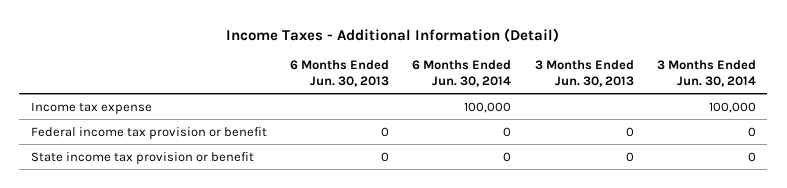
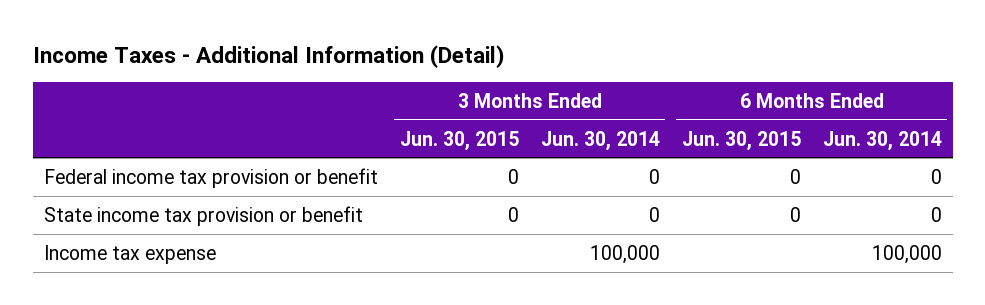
[290,60,390,88] 6 Months Ended Jun. 30, 2013 -> none
[534,60,634,88] 3 Months Ended Jun. 30, 2013 -> none
none -> [399,130,519,151] Jun. 30, 2015
none -> [681,130,801,151] Jun. 30, 2015
[30,101,152,115] Income tax expense -> [43,244,216,264] Income tax expense

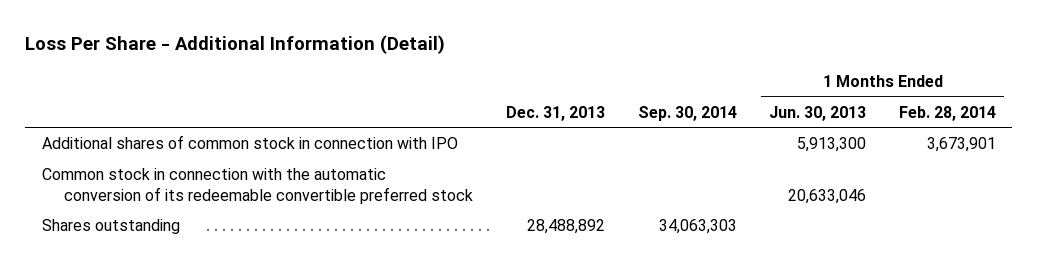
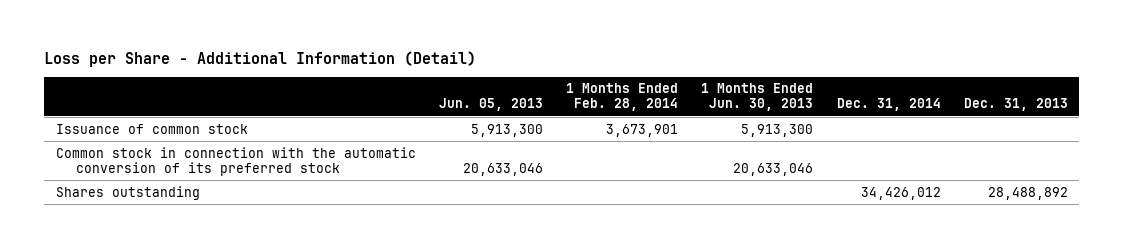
[25,35,446,55] Loss Per Share - Additional Information (Detail) -> [43,50,476,67] Loss per Share - Additional Information (Detail)
[637,105,737,121] Sep. 30, 2014 -> none
none -> [438,98,543,112] Jun. 05, 2013
none -> [836,98,941,112] Dec. 31, 2014
[41,134,458,149] Additional shares of common stock in connection with IPO -> [55,123,248,134] Issuance of common stock
[41,167,474,204] Common stock in connection with the automatic conversion of its redeemable convertible preferred stock -> [55,146,416,176] Common stock in connection with the automatic conversion of its preferred stock

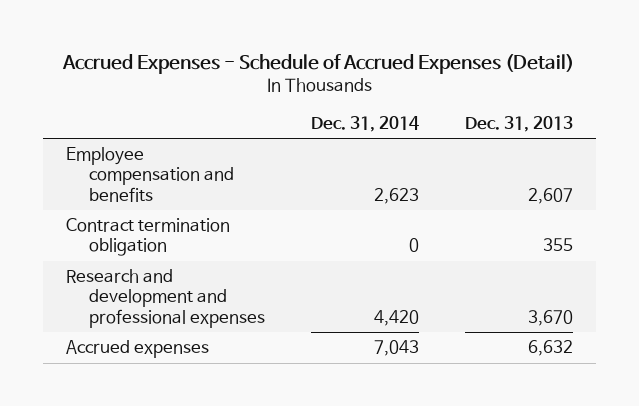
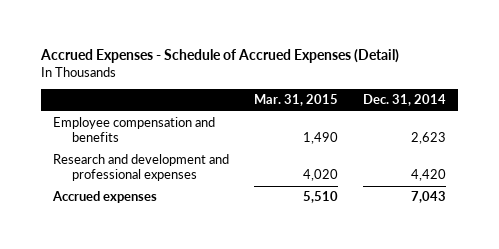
[464,115,573,132] Dec. 31, 2013 -> none
none -> [253,94,338,107] Mar. 31, 2015
[66,218,231,257] Contract termination obligation -> none

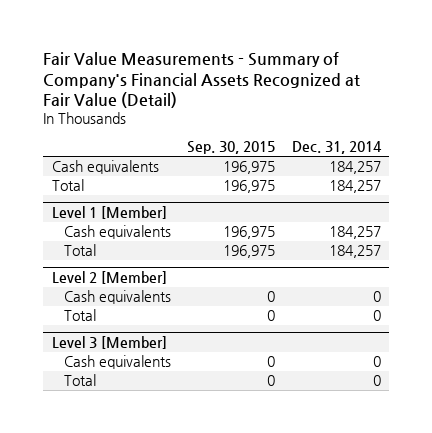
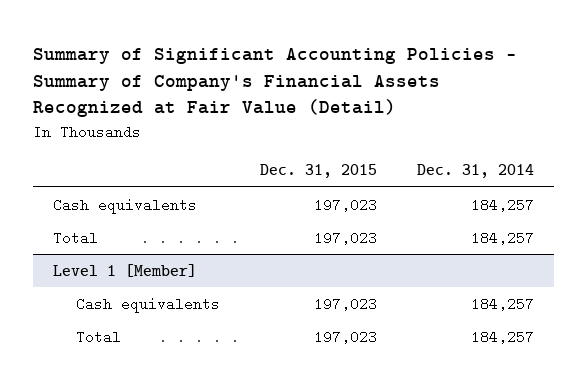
[43,52,361,109] Fair Value Measurements - Summary of Company's Financial Assets Recognized at Fair Value (Detail) -> [32,47,517,118] Summary of Significant Accounting Policies - Summary of Company's Financial Assets Recognized at Fair Value (Detail)
[187,140,276,154] Sep. 30, 2015 -> none
none -> [260,164,378,179] Dec. 31, 2015
[51,271,167,285] Level 2 [Member] -> none
[63,290,171,305] Cash equivalents -> none
[63,309,96,322] Total -> none
[51,336,167,350] Level 3 [Member] -> none
[63,355,171,370] Cash equivalents -> none
[63,374,96,387] Total -> none

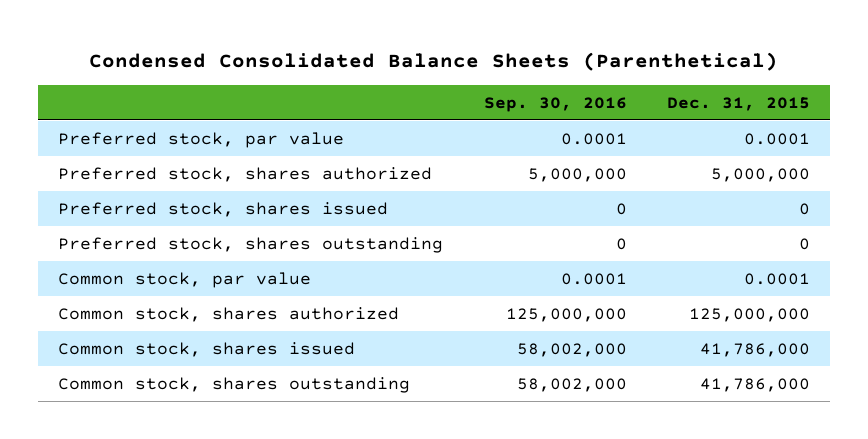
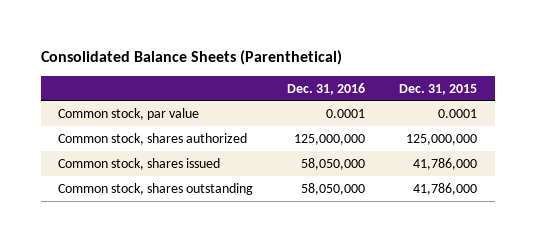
[89,51,779,71] Condensed Consolidated Balance Sheets (Parenthetical) -> [40,49,342,65] Consolidated Balance Sheets (Parenthetical)
[483,96,627,112] Sep. 30, 2016 -> none
none -> [287,82,366,95] Dec. 31, 2016
[58,131,345,148] Preferred stock, par value -> none
[58,166,433,182] Preferred stock, shares authorized -> none
[58,201,389,217] Preferred stock, shares issued -> none
[58,236,444,253] Preferred stock, shares outstanding -> none

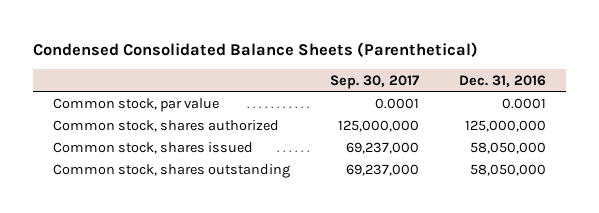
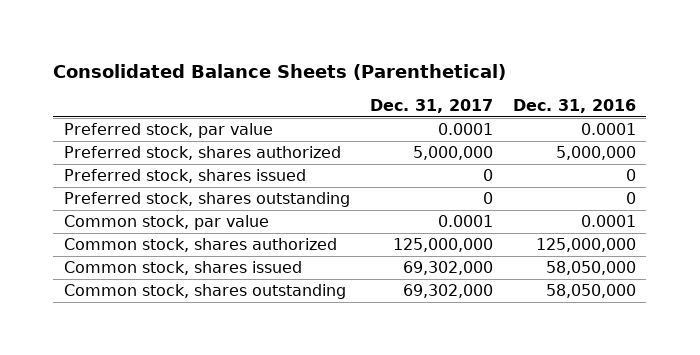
[32,41,478,57] Condensed Consolidated Balance Sheets (Parenthetical) -> [53,63,507,80] Consolidated Balance Sheets (Parenthetical)
[329,74,419,89] Sep. 30, 2017 -> none
none -> [369,98,493,113] Dec. 31, 2017
none -> [63,123,273,139] Preferred stock, par value
none -> [63,146,341,161] Preferred stock, shares authorized
none -> [63,169,306,184] Preferred stock, shares issued
none -> [63,192,350,208] Preferred stock, shares outstanding

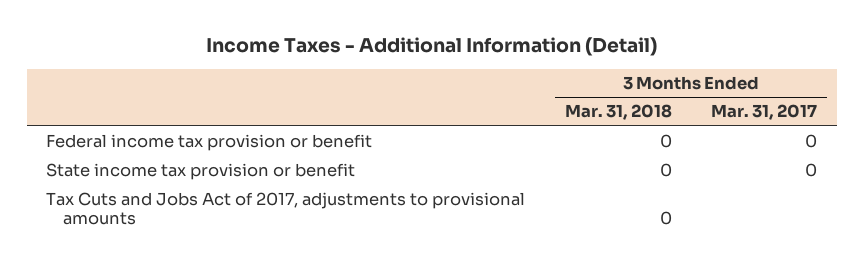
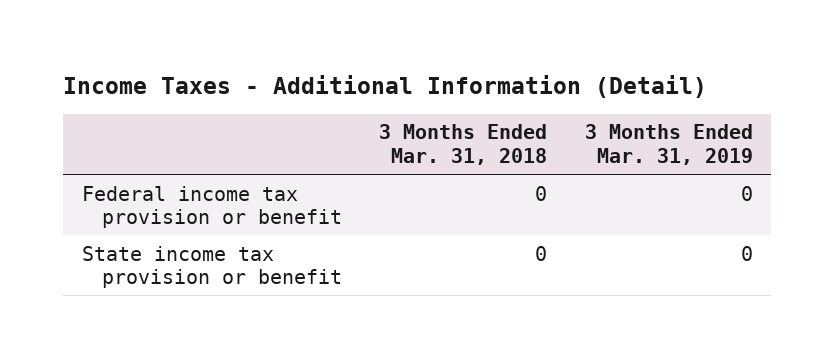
[710,104,817,121] Mar. 31, 2017 -> none
none -> [584,124,753,166] 3 Months Ended Mar. 31, 2019
[46,192,526,226] Tax Cuts and Jobs Act of 2017, adjustments to provisional amounts -> none

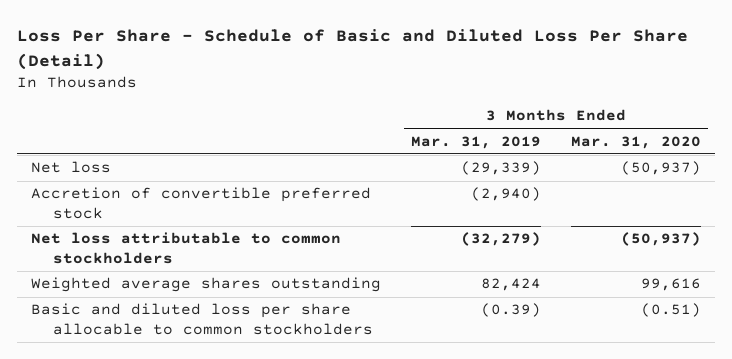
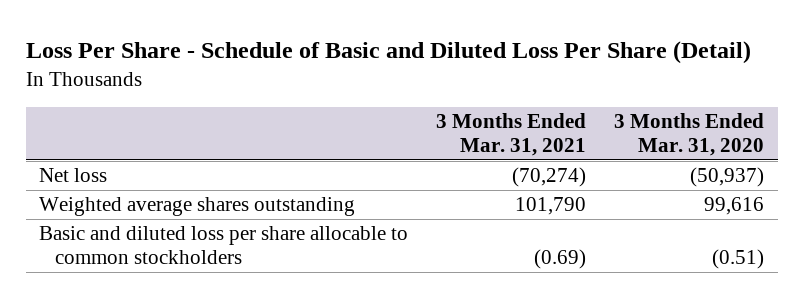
[411,135,542,149] Mar. 31, 2019 -> none
none -> [436,112,587,157] 3 Months Ended Mar. 31, 2021
[31,187,372,219] Accretion of convertible preferred stock -> none
[31,232,342,264] Net loss attributable to common stockholders -> none

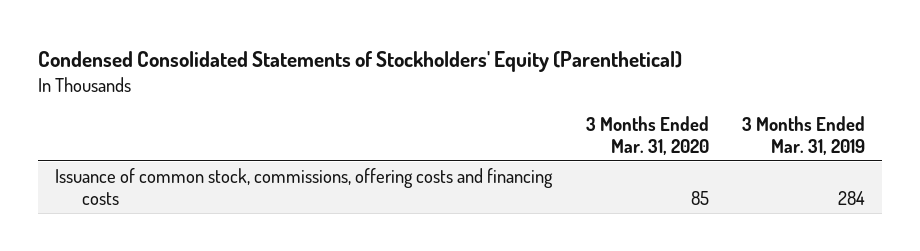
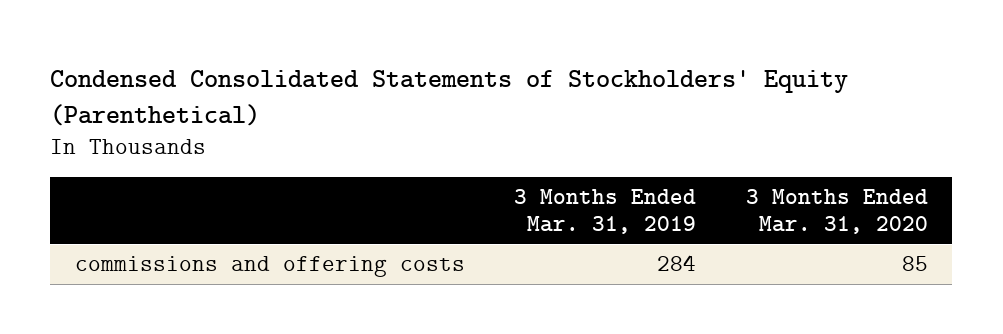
[55,167,554,206] Issuance of common stock, commissions, offering costs and financing costs -> [75,256,466,278] commissions and offering costs

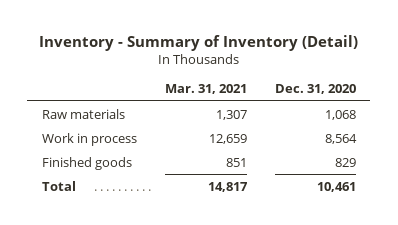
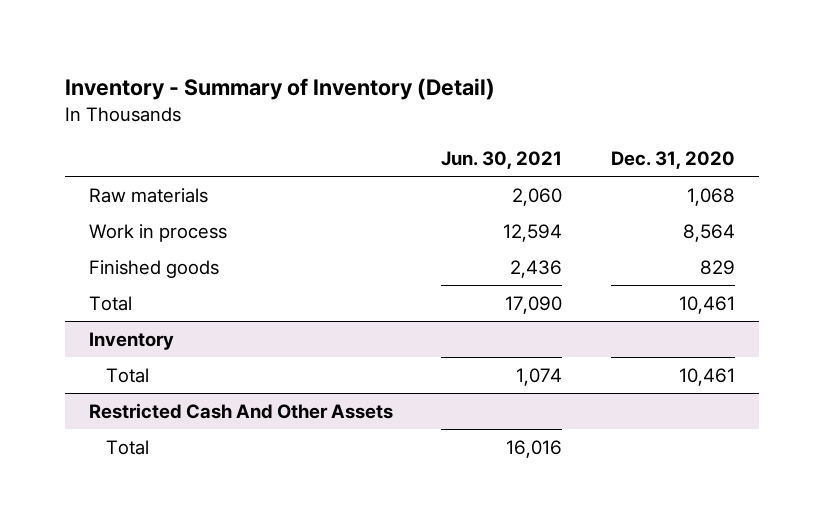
[164,84,247,95] Mar. 31, 2021 -> none
none -> [441,150,563,169] Jun. 30, 2021
none -> [89,331,175,350] Inventory
none -> [106,367,150,383] Total
none -> [89,402,394,419] Restricted Cash And Other Assets
none -> [106,439,150,455] Total

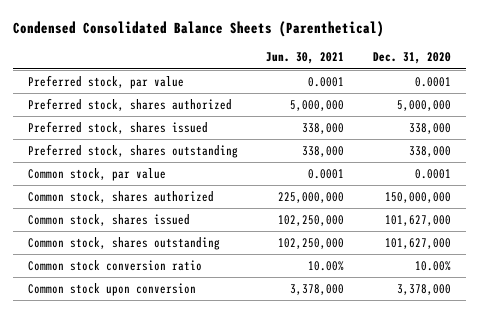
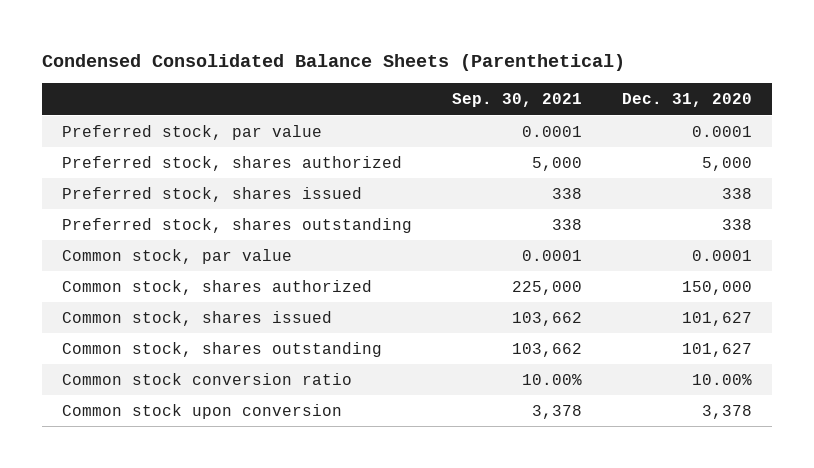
[266,52,345,65] Jun. 30, 2021 -> none
none -> [451,93,582,108] Sep. 30, 2021
[397,100,452,112] 5,000,000 -> [701,157,752,172] 5,000
[409,123,452,135] 338,000 -> [721,188,752,200] 338
[409,146,452,158] 338,000 -> [721,219,752,231] 338
[385,192,452,204] 150,000,000 -> [681,281,752,296] 150,000
[385,215,452,227] 101,627,000 -> [681,312,752,327] 101,627
[385,238,452,250] 101,627,000 -> [681,343,752,358] 101,627
[397,284,452,296] 3,378,000 -> [701,405,752,420] 3,378

